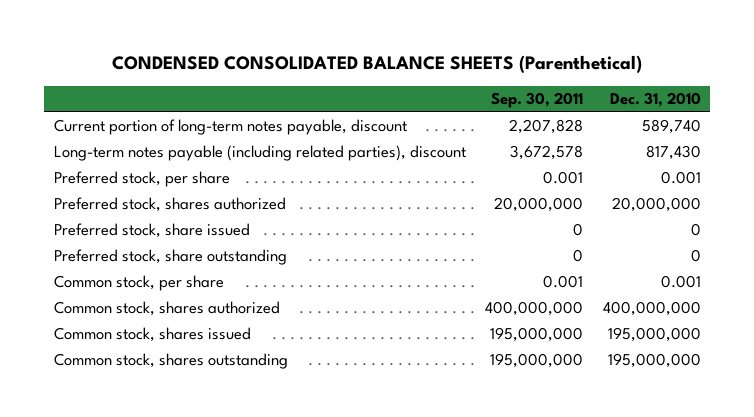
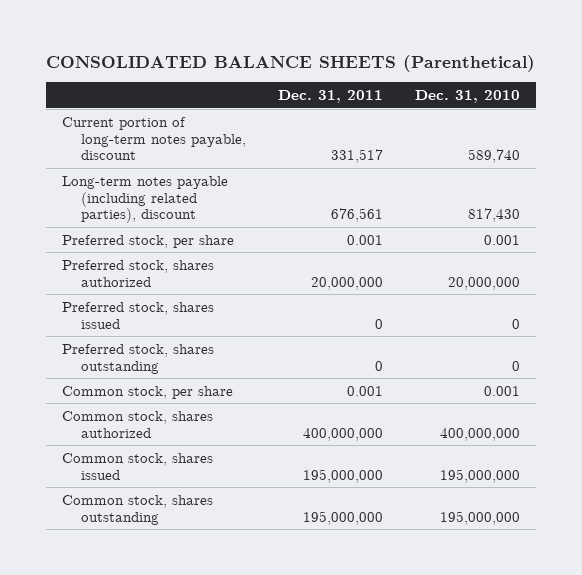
[112,55,643,74] CONDENSED CONSOLIDATED BALANCE SHEETS (Parenthetical) -> [45,55,535,73] CONSOLIDATED BALANCE SHEETS (Parenthetical)
[491,92,584,109] Sep. 30, 2011 -> none
none -> [277,90,383,104] Dec. 31, 2011
[53,223,250,239] Preferred stock, share issued -> [61,301,214,329] Preferred stock, shares issued
[53,249,287,266] Preferred stock, share outstanding -> [61,343,214,374] Preferred stock, shares outstanding

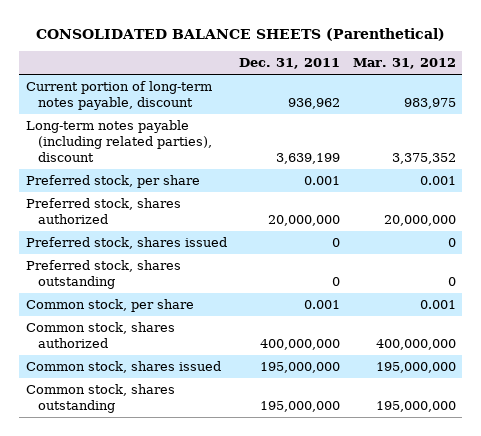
[414,90,520,104] Dec. 31, 2010 -> none
none -> [352,57,456,69] Mar. 31, 2012
[330,149,383,164] 331,517 -> [288,97,341,109] 936,962
[330,208,383,223] 676,561 -> [276,152,341,164] 3,639,199

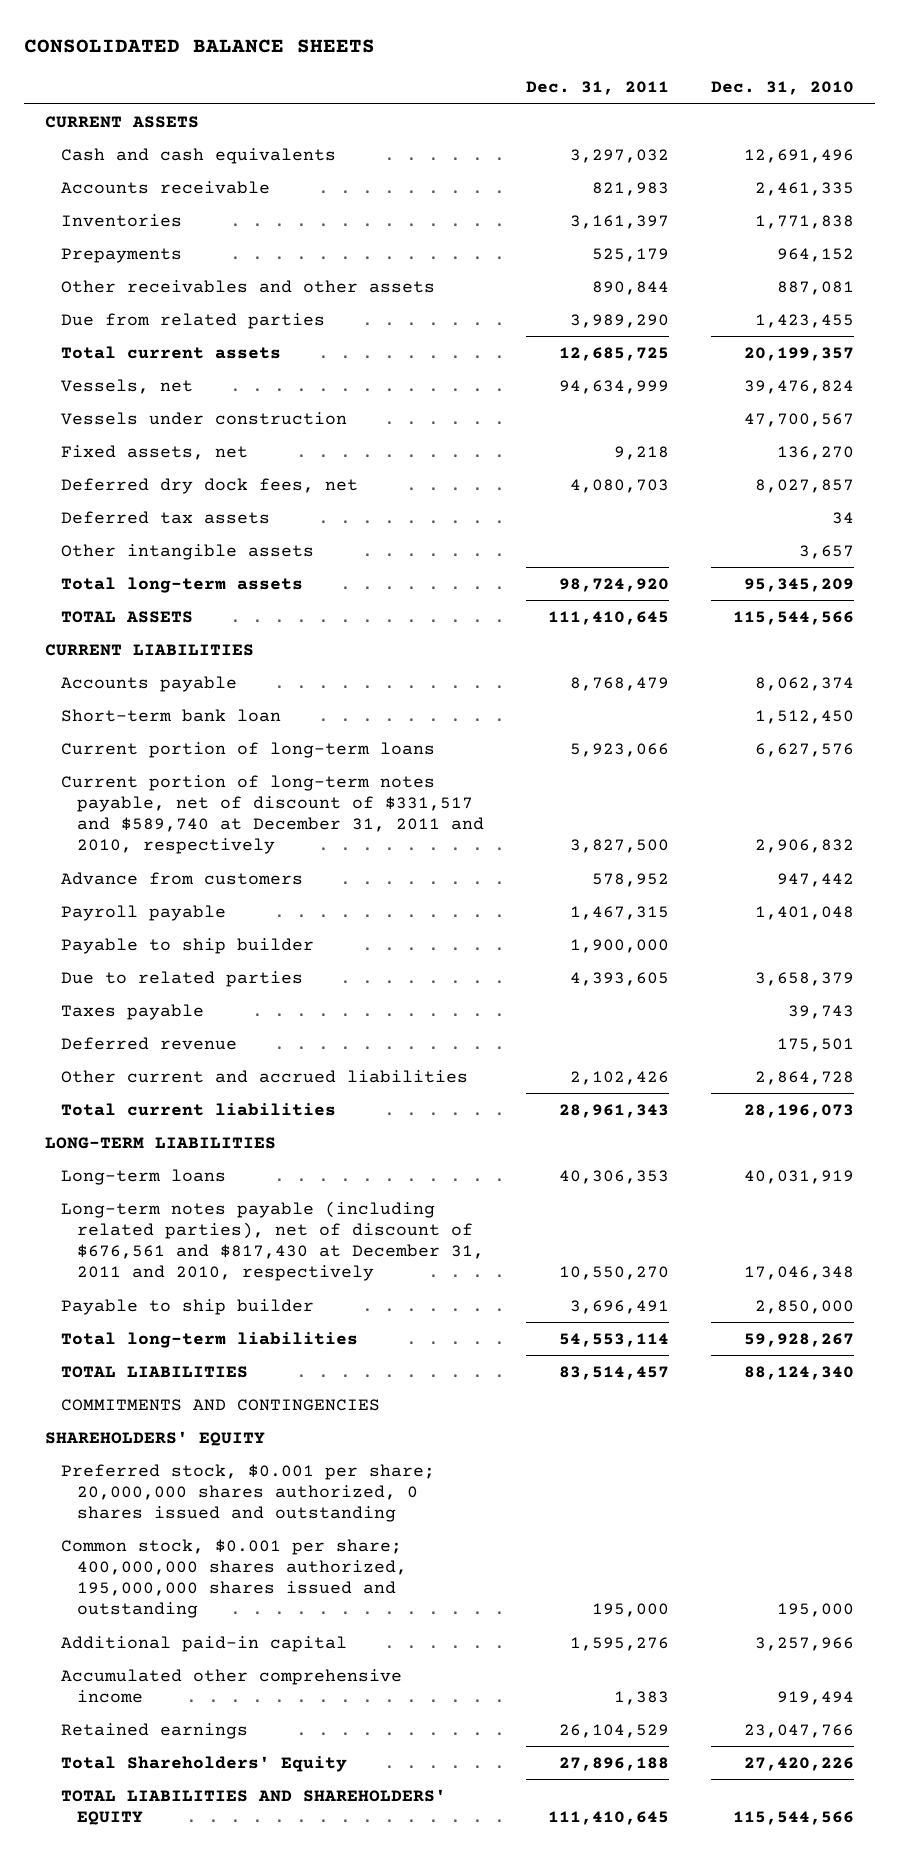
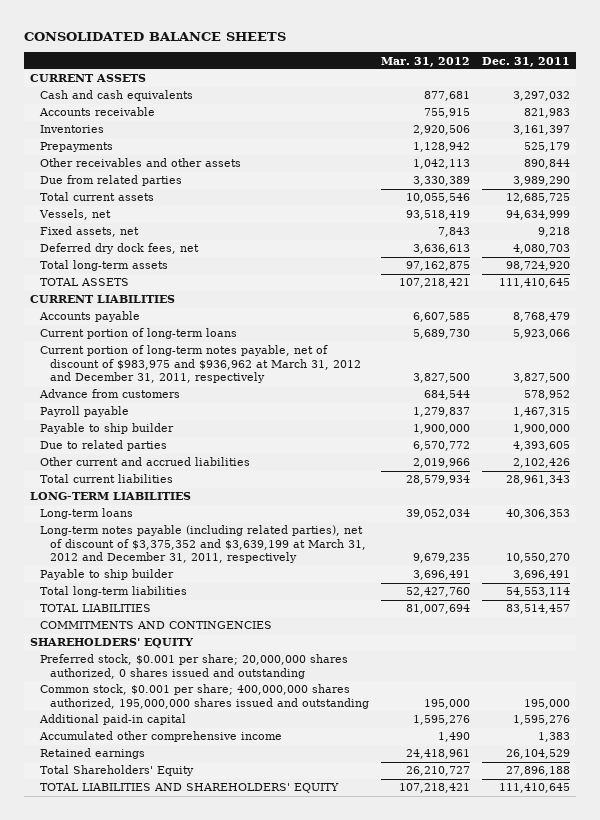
[711,81,855,96] Dec. 31, 2010 -> none
none -> [380,56,470,67] Mar. 31, 2012
[61,411,348,425] Vessels under construction -> none
[61,510,271,524] Deferred tax assets -> none
[61,543,315,560] Other intangible assets -> none
[61,708,282,722] Short-term bank loan -> none
[61,774,485,855] Current portion of long-term notes payable, net of discount of $331,517 and $589,740 at December 31, 2011 and 2010, respectively -> [40,345,362,384] Current portion of long-term notes payable, net of discount of $983,975 and $936,962 at March 31, 2012 and December 31, 2011, respectively
[61,1003,205,1020] Taxes payable -> none
[61,1036,238,1050] Deferred revenue -> none
[61,1200,485,1282] Long-term notes payable (including related parties), net of discount of $676,561 and $817,430 at December 31, 2011 and 2010, respectively -> [40,525,367,564] Long-term notes payable (including related parties), net of discount of $3,375,352 and $3,639,199 at March 31, 2012 and December 31, 2011, respectively

